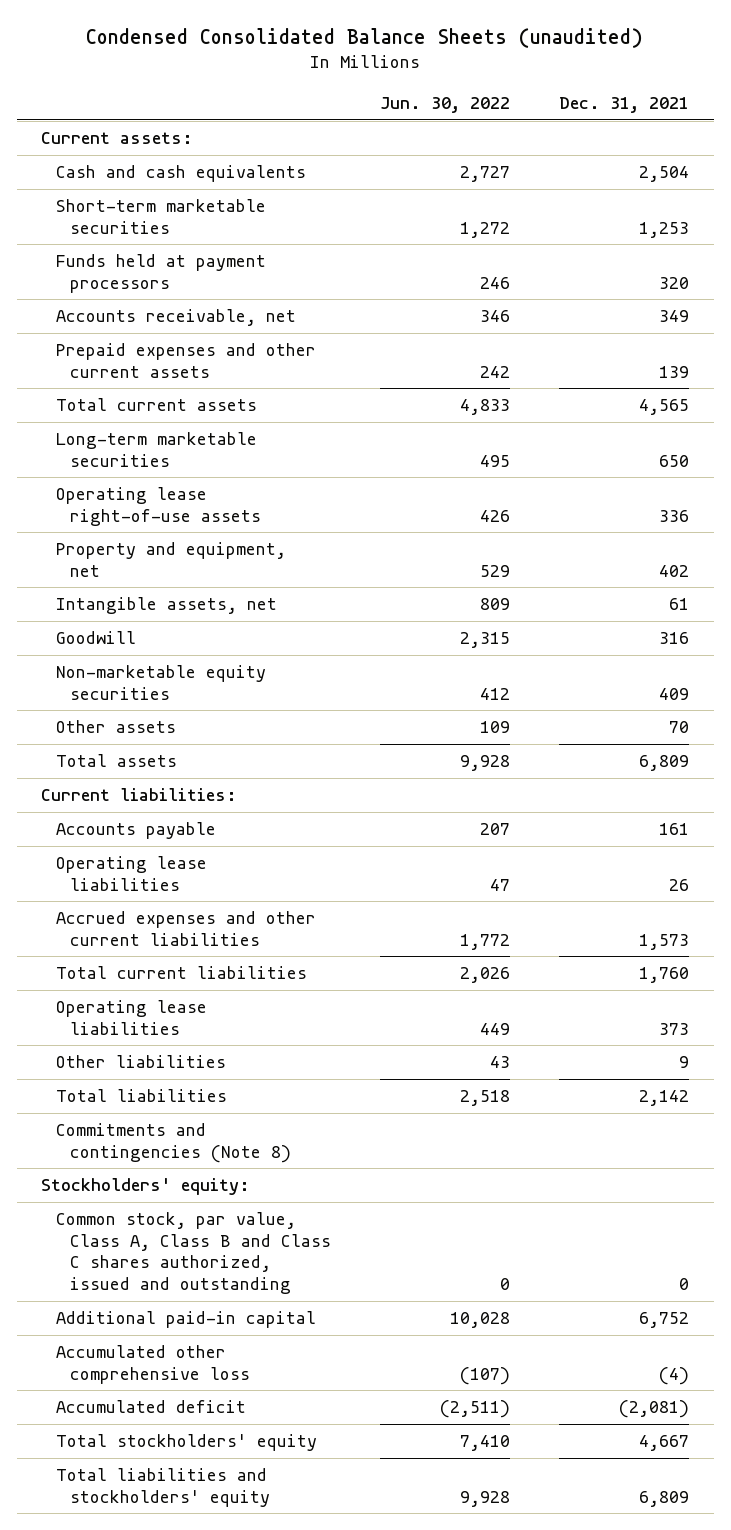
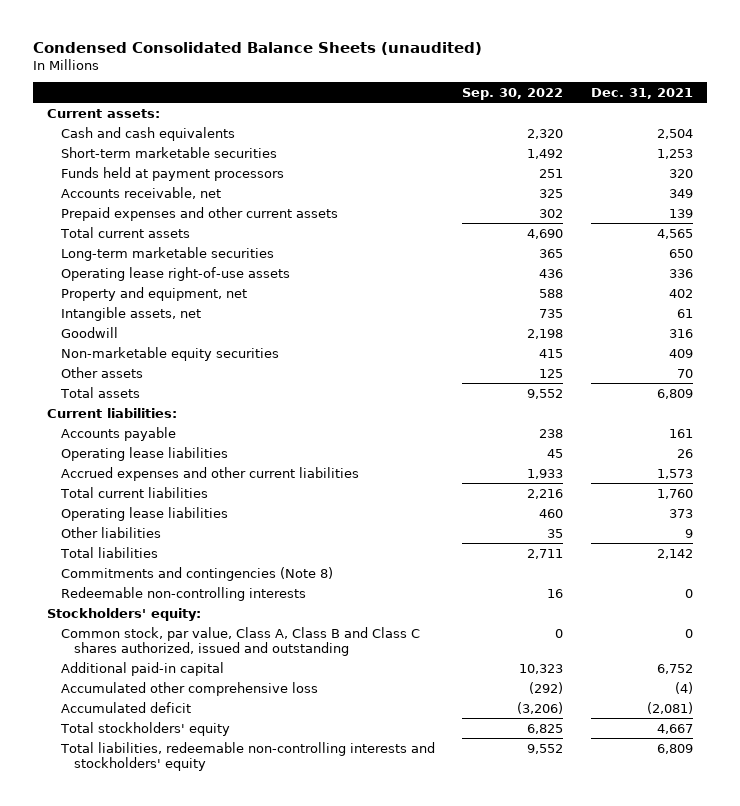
[380,97,511,114] Jun. 30, 2022 -> none
none -> [462,88,564,101] Sep. 30, 2022
none -> [60,586,306,601] Redeemable non-controlling interests
[55,1468,271,1507] Total liabilities and stockholders' equity -> [59,741,435,772] Total liabilities, redeemable non-controlling interests and stockholders' equity

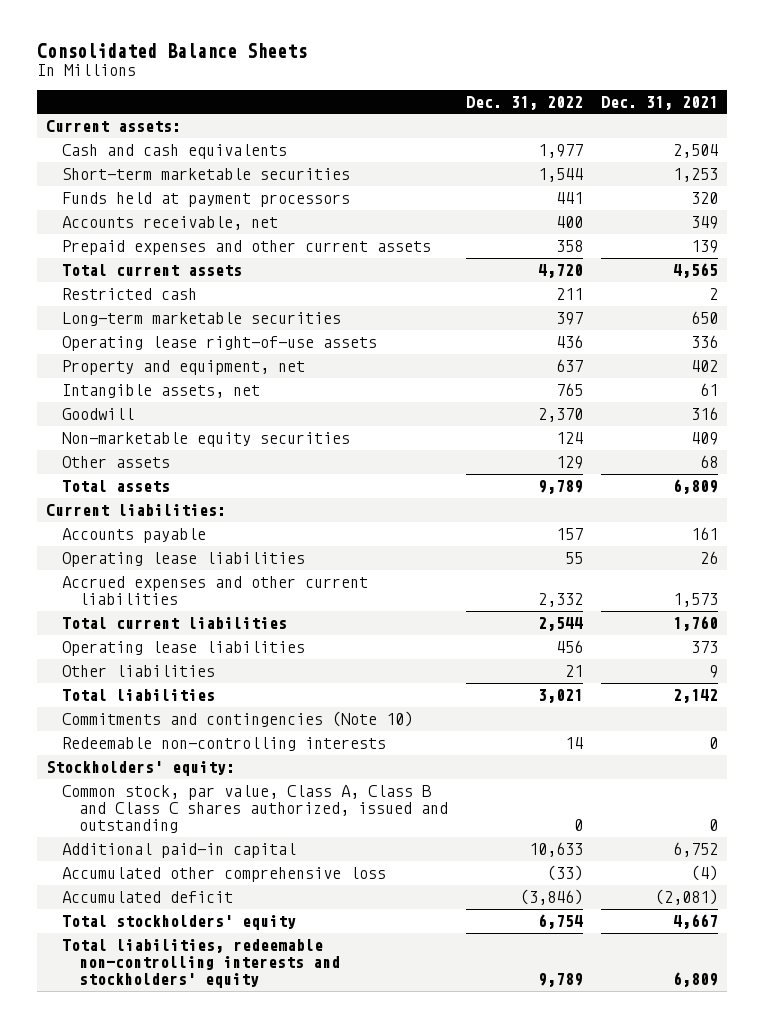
[33,41,483,55] Condensed Consolidated Balance Sheets (unaudited) -> [37,43,308,59] Consolidated Balance Sheets
[462,88,564,101] Sep. 30, 2022 -> none
none -> [465,95,583,110] Dec. 31, 2022
none -> [62,287,198,300] Restricted cash
[676,368,693,378] 70 -> [699,454,718,468] 68
[60,566,333,581] Commitments and contingencies (Note 8) -> [62,710,414,727] Commitments and contingencies (Note 10)

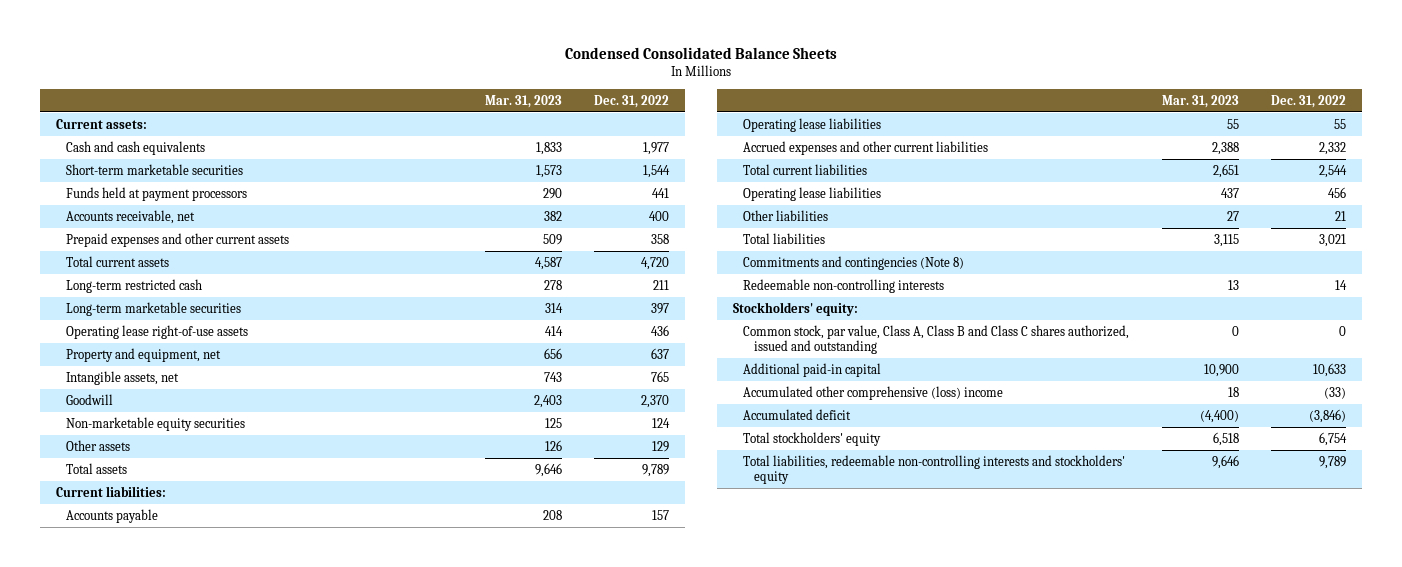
[37,43,308,59] Consolidated Balance Sheets -> [565,47,838,60] Condensed Consolidated Balance Sheets
[600,95,718,110] Dec. 31, 2021 -> none
none -> [484,94,562,108] Mar. 31, 2023
[62,287,198,300] Restricted cash -> [66,278,203,293] Long-term restricted cash
[62,710,414,727] Commitments and contingencies (Note 10) -> [743,255,965,270] Commitments and contingencies (Note 8)
[62,866,387,882] Accumulated other comprehensive loss -> [743,385,1004,400] Accumulated other comprehensive (loss) income

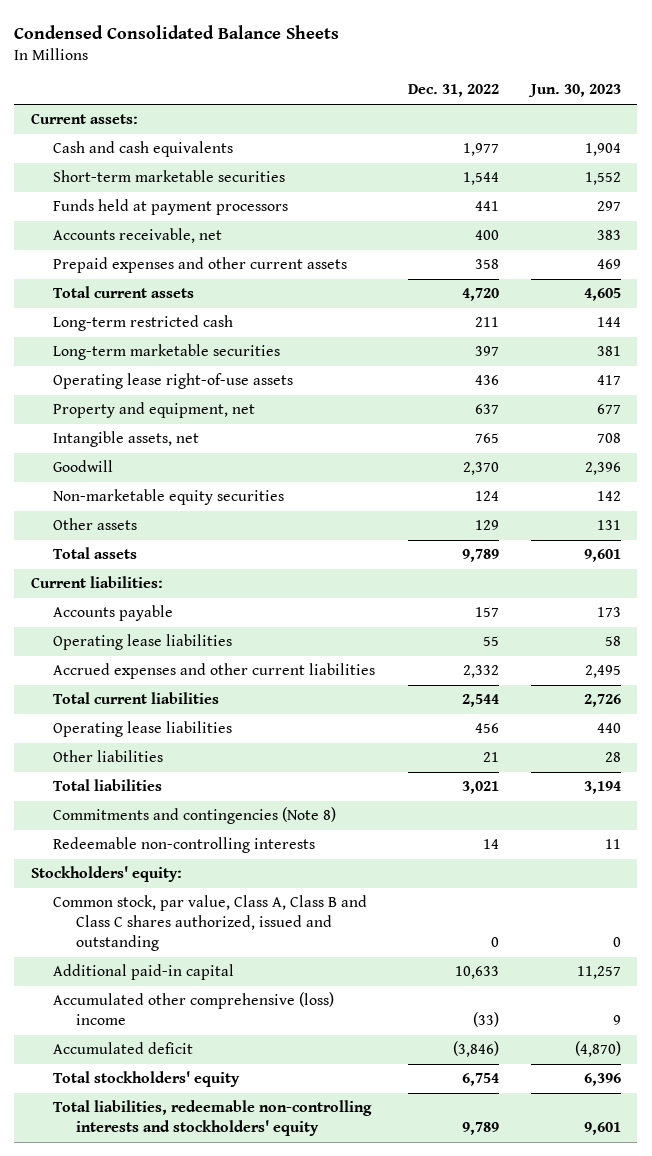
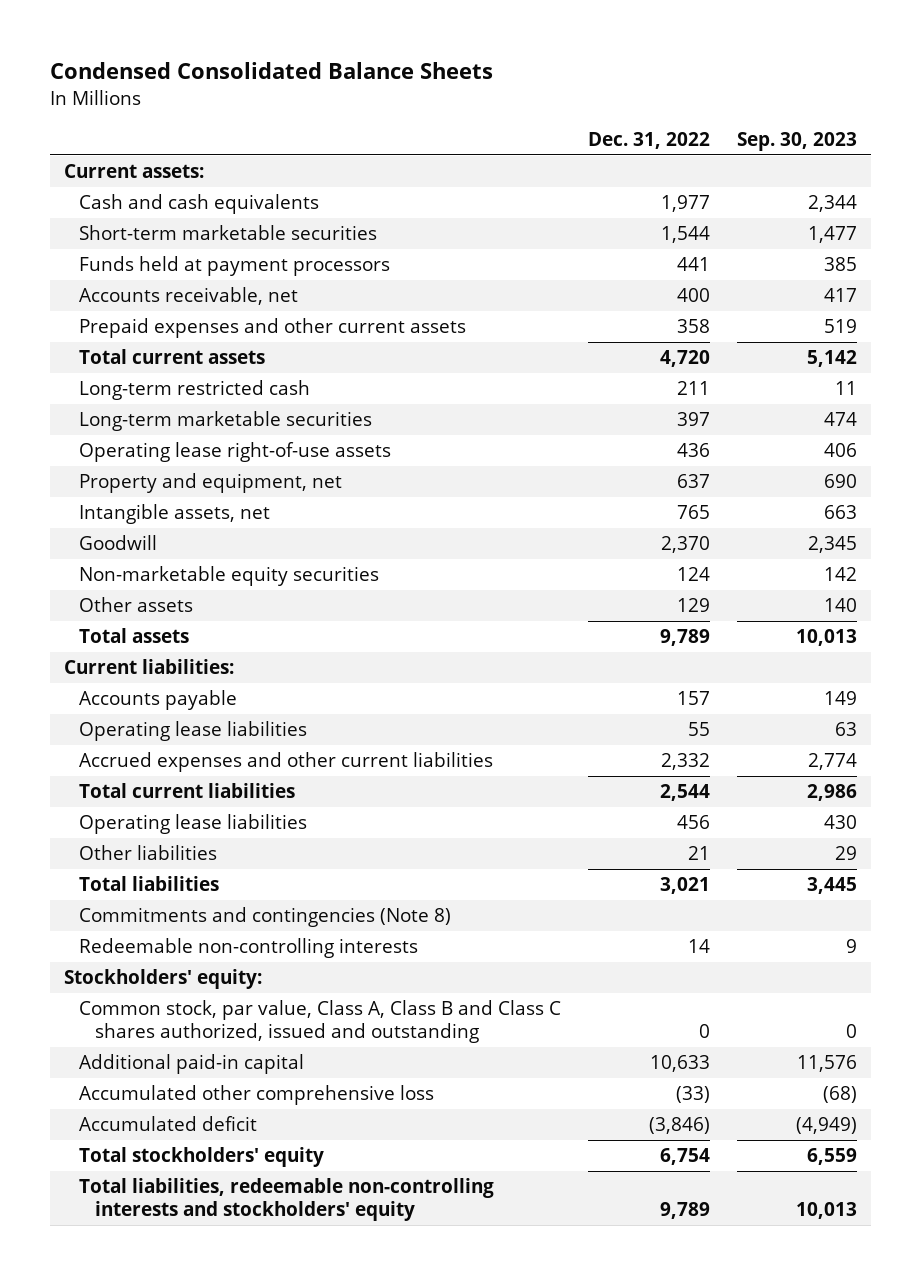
[528,84,622,98] Jun. 30, 2023 -> none
none -> [737,131,858,151] Sep. 30, 2023
[53,992,335,1026] Accumulated other comprehensive (loss) income -> [79,1085,435,1106] Accumulated other comprehensive loss

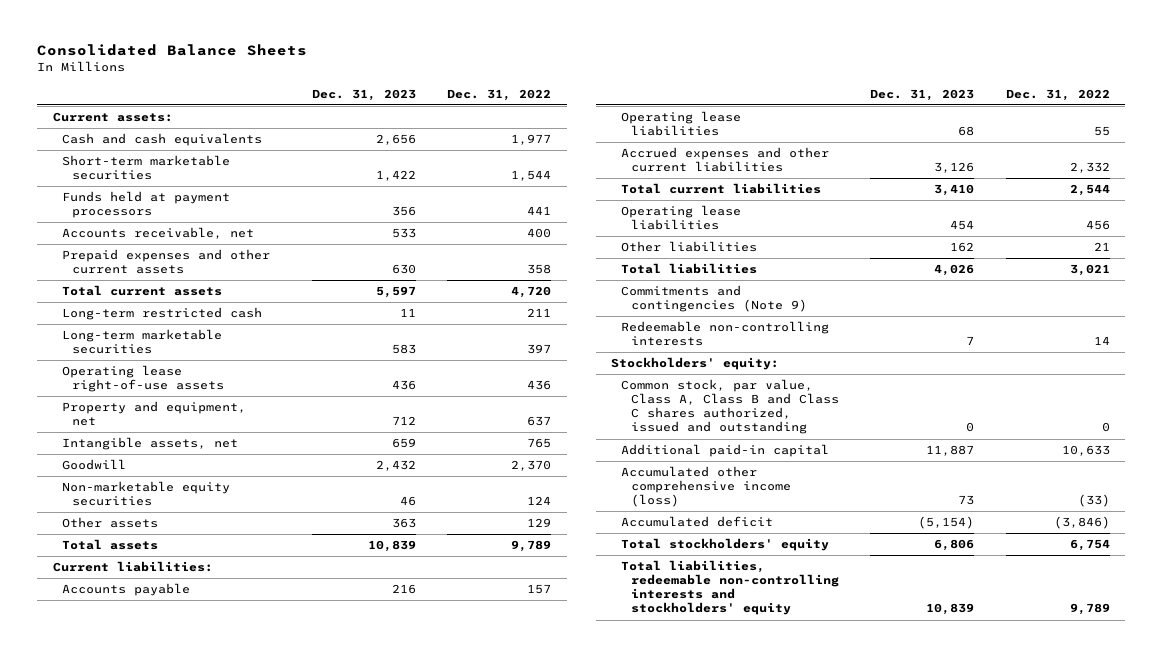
[50,62,494,80] Condensed Consolidated Balance Sheets -> [36,44,307,57] Consolidated Balance Sheets
[737,131,858,151] Sep. 30, 2023 -> none
none -> [311,88,416,101] Dec. 31, 2023
[79,907,452,928] Commitments and contingencies (Note 8) -> [621,285,808,313] Commitments and contingencies (Note 9)
[79,1085,435,1106] Accumulated other comprehensive loss -> [621,466,792,508] Accumulated other comprehensive income (loss)

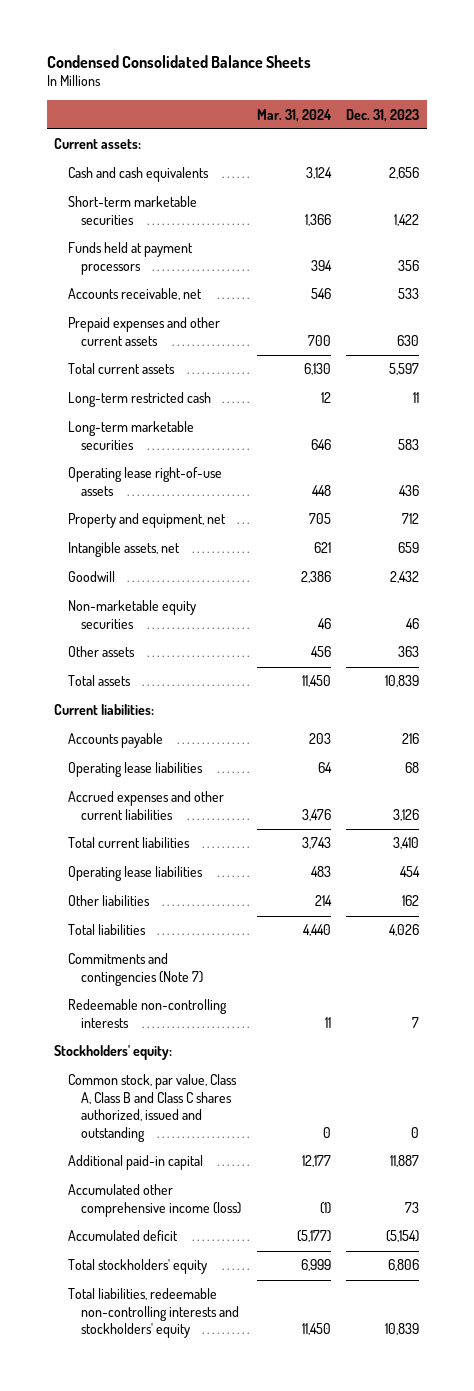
[36,44,307,57] Consolidated Balance Sheets -> [46,54,311,68] Condensed Consolidated Balance Sheets
[446,88,551,101] Dec. 31, 2022 -> none
none -> [256,108,332,122] Mar. 31, 2024
[621,285,808,313] Commitments and contingencies (Note 9) -> [67,953,203,986] Commitments and contingencies (Note 7)

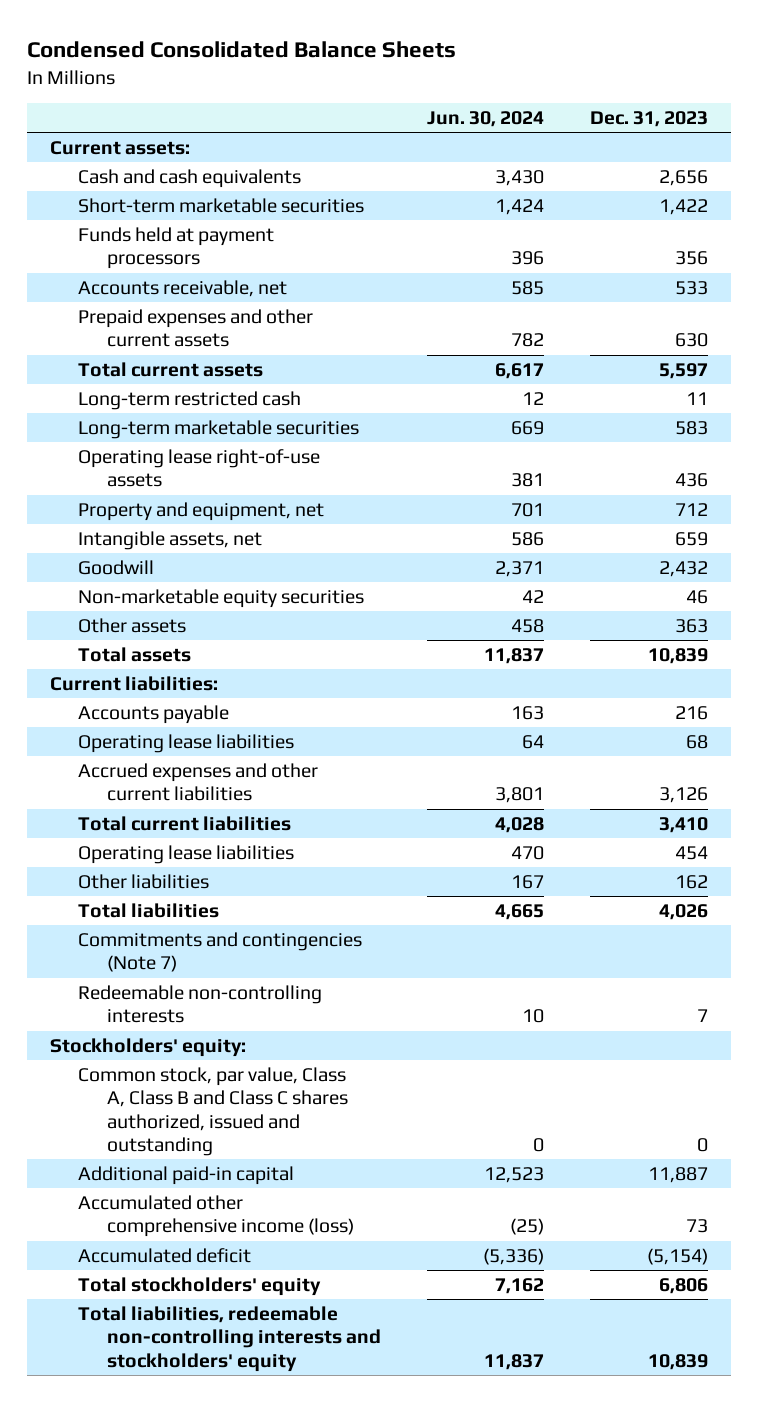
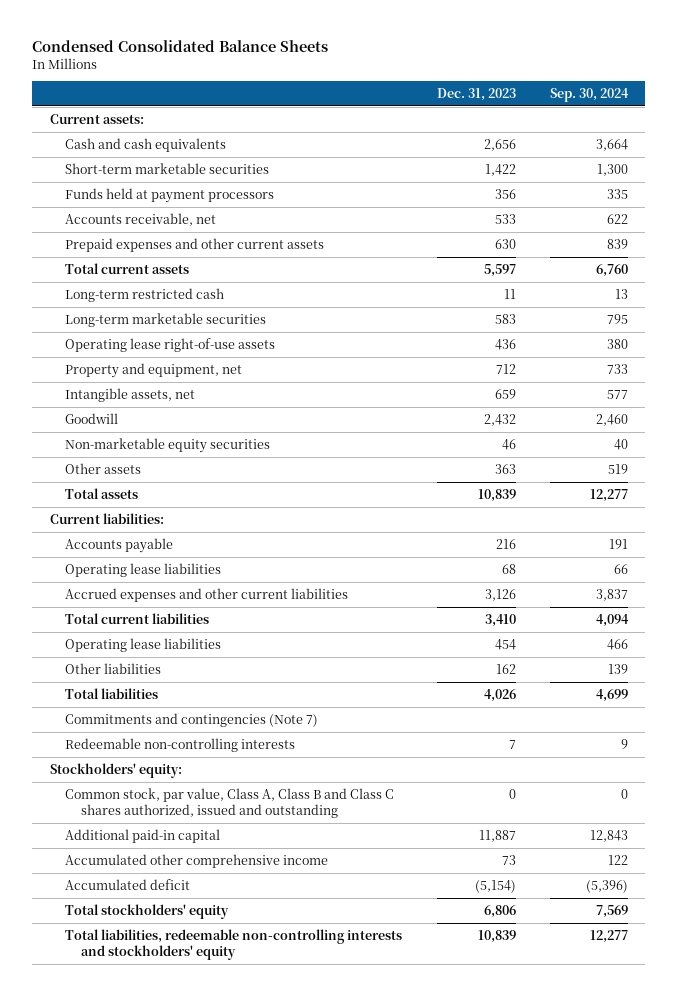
[426,111,544,128] Jun. 30, 2024 -> none
none -> [550,87,630,102] Sep. 30, 2024
[78,1195,355,1238] Accumulated other comprehensive income (loss) -> [65,853,329,868] Accumulated other comprehensive income

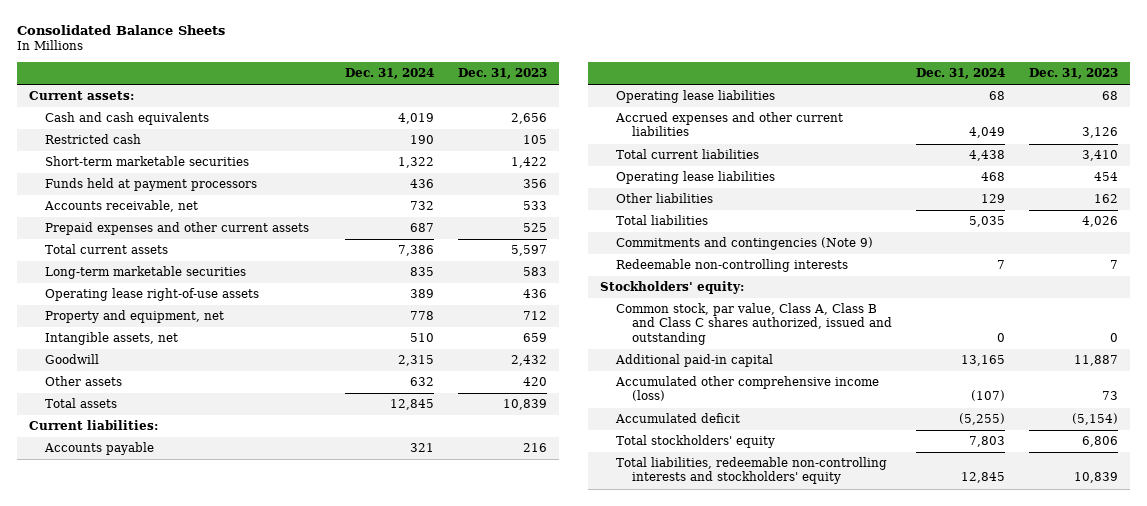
[32,39,329,52] Condensed Consolidated Balance Sheets -> [17,24,226,35] Consolidated Balance Sheets
[550,87,630,102] Sep. 30, 2024 -> none
none -> [345,68,435,80] Dec. 31, 2024
none -> [45,134,142,145] Restricted cash
[494,238,516,249] 630 -> [523,223,548,233] 525
[65,287,225,302] Long-term restricted cash -> none
[65,437,271,453] Non-marketable equity securities -> none
[494,463,516,474] 363 -> [523,377,548,387] 420
[65,712,319,727] Commitments and contingencies (Note 7) -> [615,237,873,251] Commitments and contingencies (Note 9)
[65,853,329,868] Accumulated other comprehensive income -> [614,376,879,402] Accumulated other comprehensive income (loss)

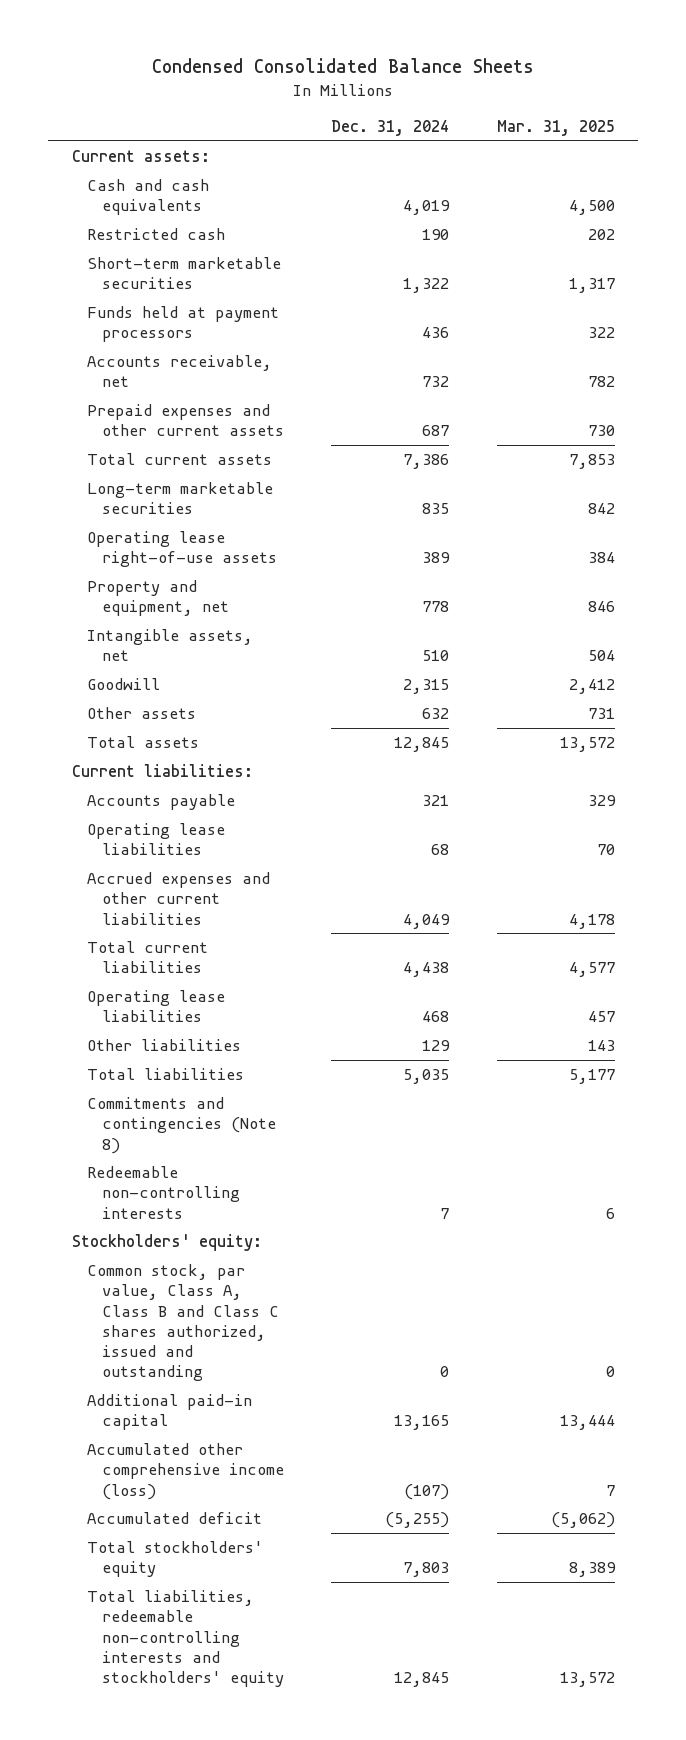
[17,24,226,35] Consolidated Balance Sheets -> [152,58,535,74] Condensed Consolidated Balance Sheets
[458,68,548,80] Dec. 31, 2023 -> none
none -> [496,120,615,137] Mar. 31, 2025
[615,237,873,251] Commitments and contingencies (Note 9) -> [86,1096,276,1154] Commitments and contingencies (Note 8)

